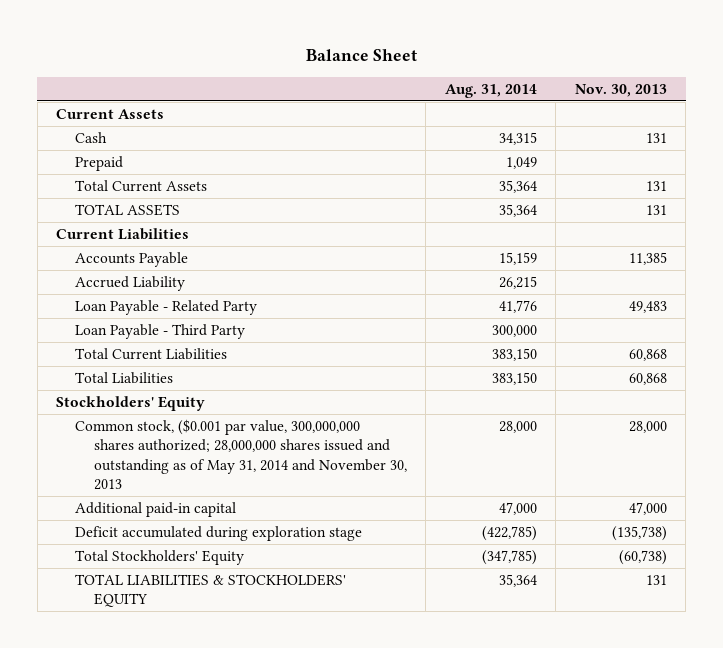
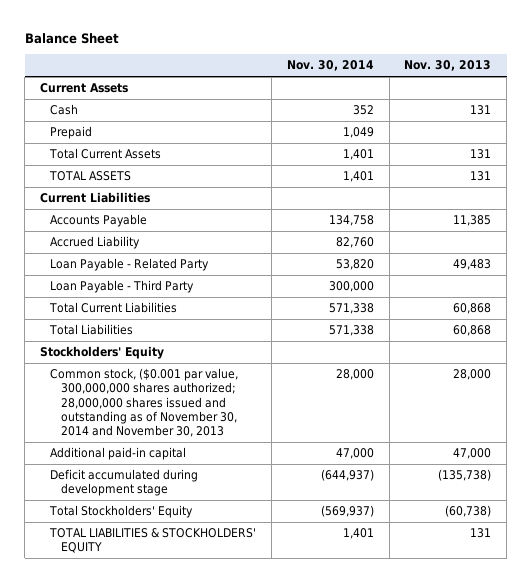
[444,83,537,98] Aug. 31, 2014 -> none
none -> [286,60,374,72] Nov. 30, 2014
[75,418,407,491] Common stock, ($0.001 par value, 300,000,000 shares authorized; 28,000,000 shares issued and outstanding as of May 31, 2014 and November 30, 2013 -> [50,368,239,437] Common stock, ($0.001 par value, 300,000,000 shares authorized; 28,000,000 shares issued and outstanding as of November 30, 2014 and November 30, 2013
[75,525,363,541] Deficit accumulated during exploration stage -> [50,469,199,497] Deficit accumulated during development stage

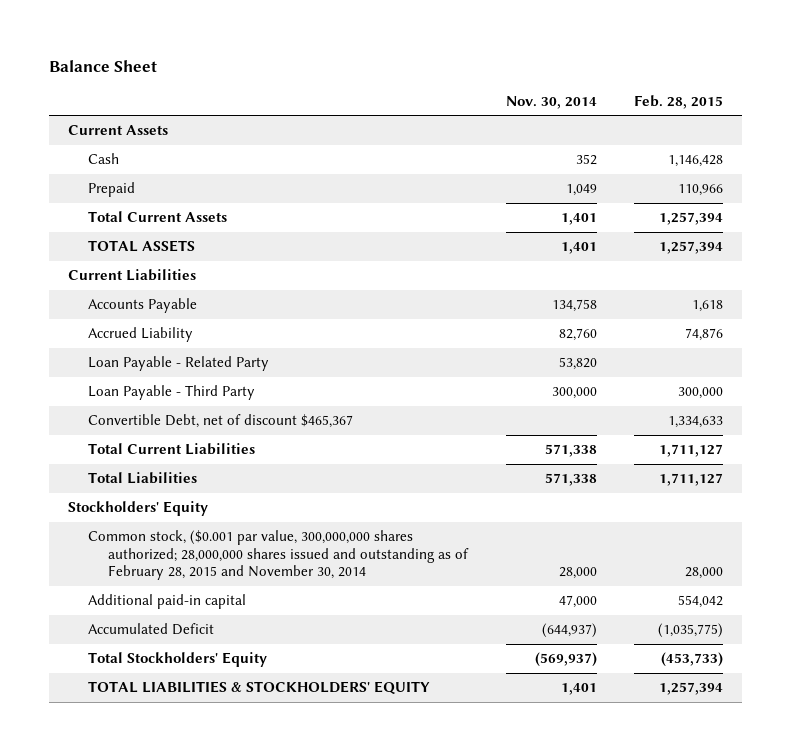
[404,60,492,72] Nov. 30, 2013 -> none
none -> [634,94,724,109] Feb. 28, 2015
none -> [87,414,353,429] Convertible Debt, net of discount $465,367
[50,368,239,437] Common stock, ($0.001 par value, 300,000,000 shares authorized; 28,000,000 shares issued and outstanding as of November 30, 2014 and November 30, 2013 -> [87,530,469,581] Common stock, ($0.001 par value, 300,000,000 shares authorized; 28,000,000 shares issued and outstanding as of February 28, 2015 and November 30, 2014
[50,469,199,497] Deficit accumulated during development stage -> [87,623,214,636] Accumulated Deficit

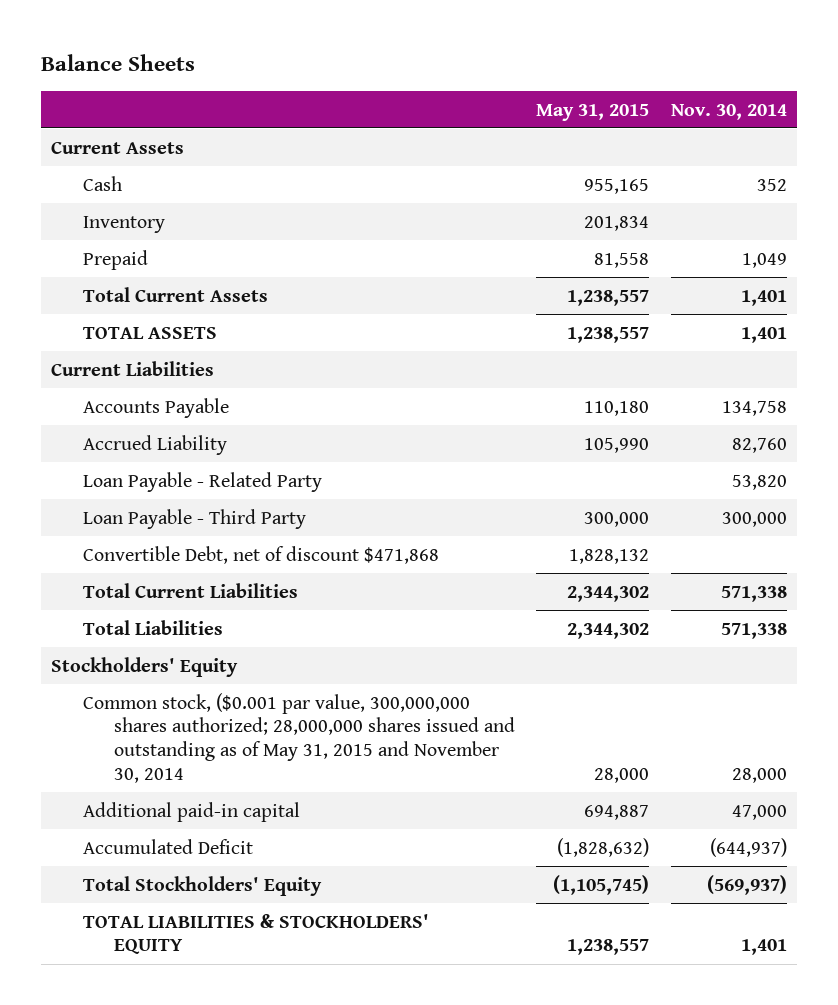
[49,59,158,72] Balance Sheet -> [40,54,195,72] Balance Sheets
[634,94,724,109] Feb. 28, 2015 -> none
none -> [536,103,650,121] May 31, 2015
none -> [82,215,165,233] Inventory
[87,414,353,429] Convertible Debt, net of discount $465,367 -> [82,545,439,564] Convertible Debt, net of discount $471,868
[87,530,469,581] Common stock, ($0.001 par value, 300,000,000 shares authorized; 28,000,000 shares issued and outstanding as of February 28, 2015 and November 30, 2014 -> [82,692,515,784] Common stock, ($0.001 par value, 300,000,000 shares authorized; 28,000,000 shares issued and outstanding as of May 31, 2015 and November 30, 2014

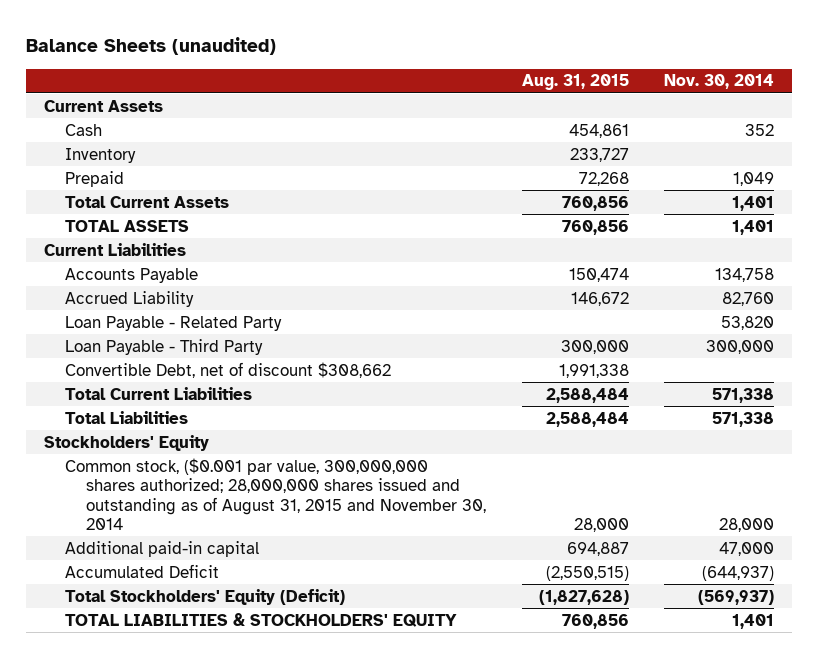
[40,54,195,72] Balance Sheets -> [26,37,277,56] Balance Sheets (unaudited)
[536,103,650,121] May 31, 2015 -> none
none -> [521,74,629,91] Aug. 31, 2015
[82,545,439,564] Convertible Debt, net of discount $471,868 -> [65,361,392,378] Convertible Debt, net of discount $308,662
[82,692,515,784] Common stock, ($0.001 par value, 300,000,000 shares authorized; 28,000,000 shares issued and outstanding as of May 31, 2015 and November 30, 2014 -> [65,457,487,531] Common stock, ($0.001 par value, 300,000,000 shares authorized; 28,000,000 shares issued and outstanding as of August 31, 2015 and November 30, 2014
[82,875,322,896] Total Stockholders' Equity -> [65,588,346,605] Total Stockholders' Equity (Deficit)

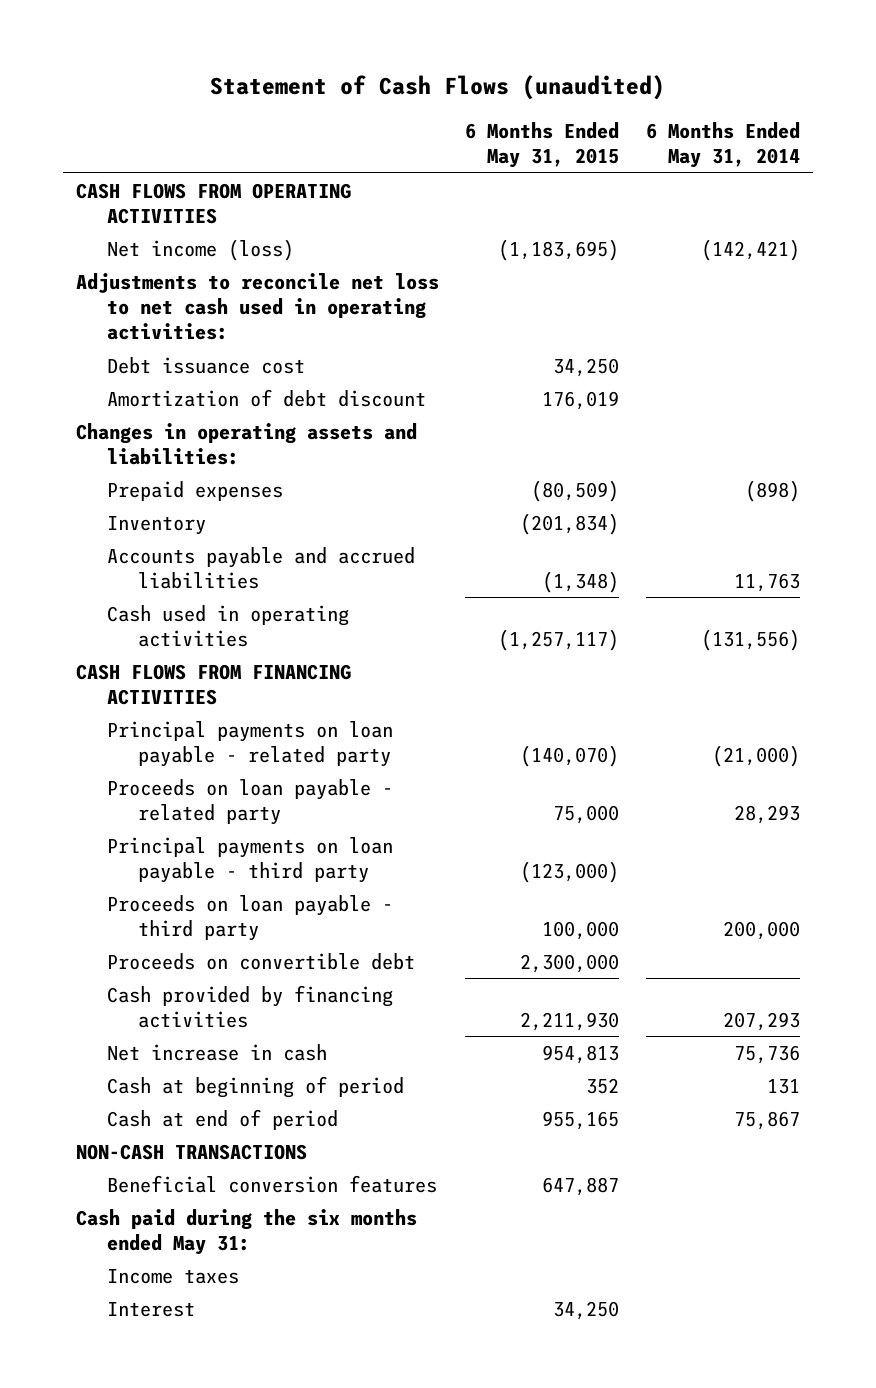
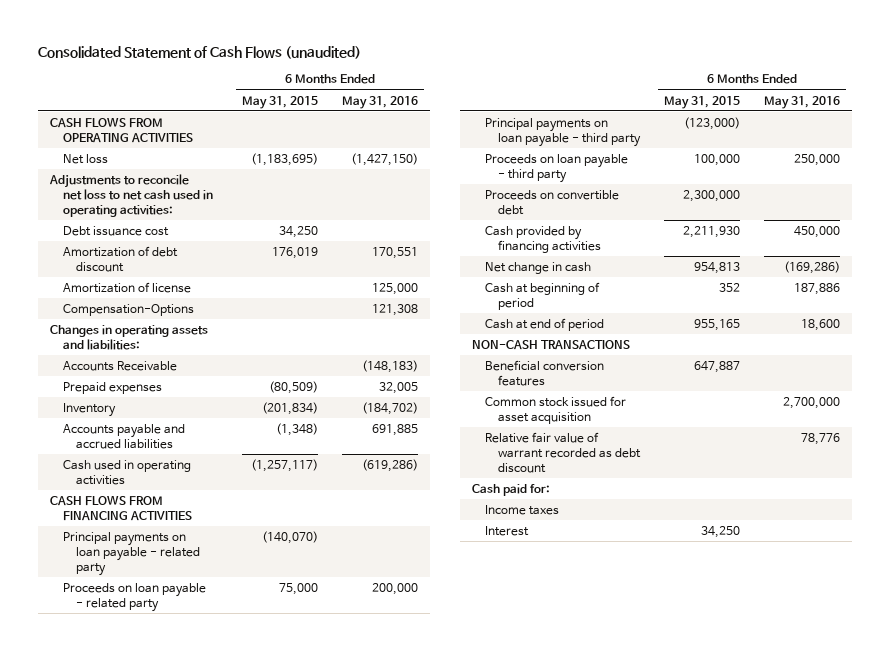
[209,75,665,101] Statement of Cash Flows (unaudited) -> [37,45,361,59] Consolidated Statement of Cash Flows (unaudited)
[645,122,800,169] 6 Months Ended May 31, 2014 -> none
none -> [342,95,419,109] May 31, 2016
[107,238,295,261] Net income (loss) -> [63,153,109,164] Net loss
none -> [63,281,192,293] Amortization of license
none -> [63,303,195,316] Compensation-Options
none -> [63,360,178,371] Accounts Receivable
[107,1043,328,1061] Net increase in cash -> [485,261,592,274] Net change in cash
none -> [485,395,627,424] Common stock issued for asset acquisition
none -> [485,431,642,474] Relative fair value of warrant recorded as debt discount
[76,1208,418,1255] Cash paid during the six months ended May 31: -> [471,483,550,496] Cash paid for:

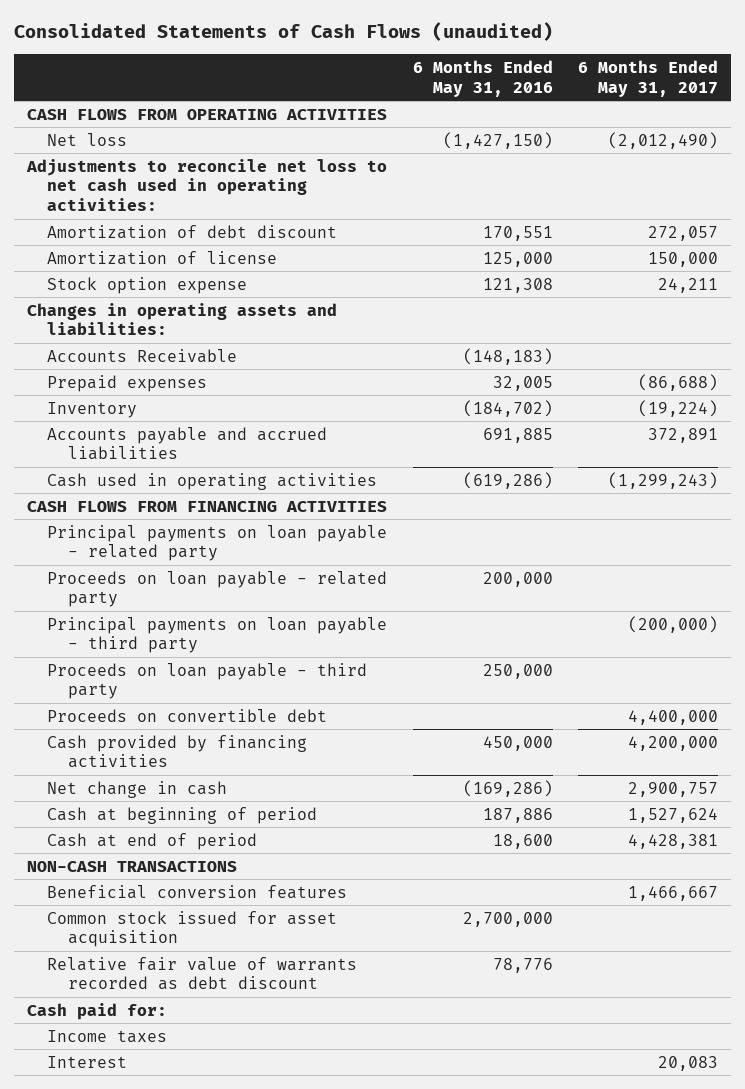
[37,45,361,59] Consolidated Statement of Cash Flows (unaudited) -> [13,22,553,42] Consolidated Statements of Cash Flows (unaudited)
[242,95,319,109] May 31, 2015 -> none
none -> [578,60,719,97] 6 Months Ended May 31, 2017
[63,225,170,236] Debt issuance cost -> none
[63,303,195,316] Compensation-Options -> [47,276,248,294] Stock option expense
[485,431,642,474] Relative fair value of warrant recorded as debt discount -> [47,956,358,991] Relative fair value of warrants recorded as debt discount

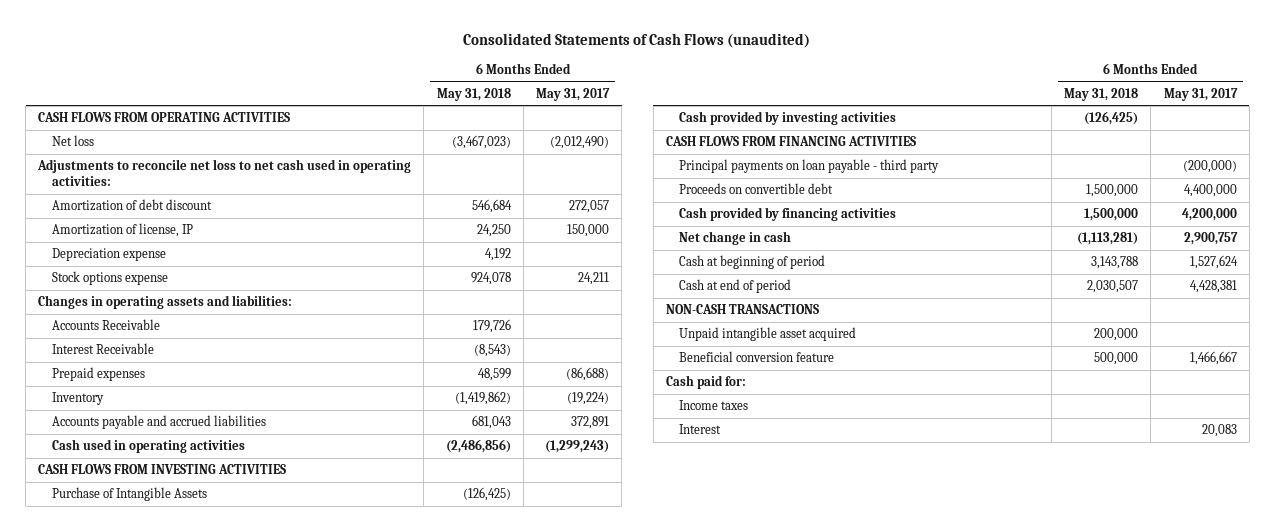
[412,60,553,97] 6 Months Ended May 31, 2016 -> none
none -> [436,87,511,101] May 31, 2018
[47,250,278,265] Amortization of license -> [51,223,193,238] Amortization of license, IP
none -> [51,248,166,262] Depreciation expense
[47,276,248,294] Stock option expense -> [51,271,168,286] Stock options expense
none -> [51,343,154,355] Interest Receivable
none -> [38,464,287,475] CASH FLOWS FROM INVESTING ACTIVITIES
none -> [51,487,207,502] Purchase of Intangible Assets
none -> [679,111,897,126] Cash provided by investing activities
[47,524,388,562] Principal payments on loan payable - related party -> none
[47,570,388,608] Proceeds on loan payable - related party -> none
[47,662,368,700] Proceeds on loan payable - third party -> none
[47,910,338,948] Common stock issued for asset acquisition -> none
[47,956,358,991] Relative fair value of warrants recorded as debt discount -> none
none -> [679,327,857,342] Unpaid intangible asset acquired
[47,884,348,899] Beneficial conversion features -> [679,351,835,363] Beneficial conversion feature

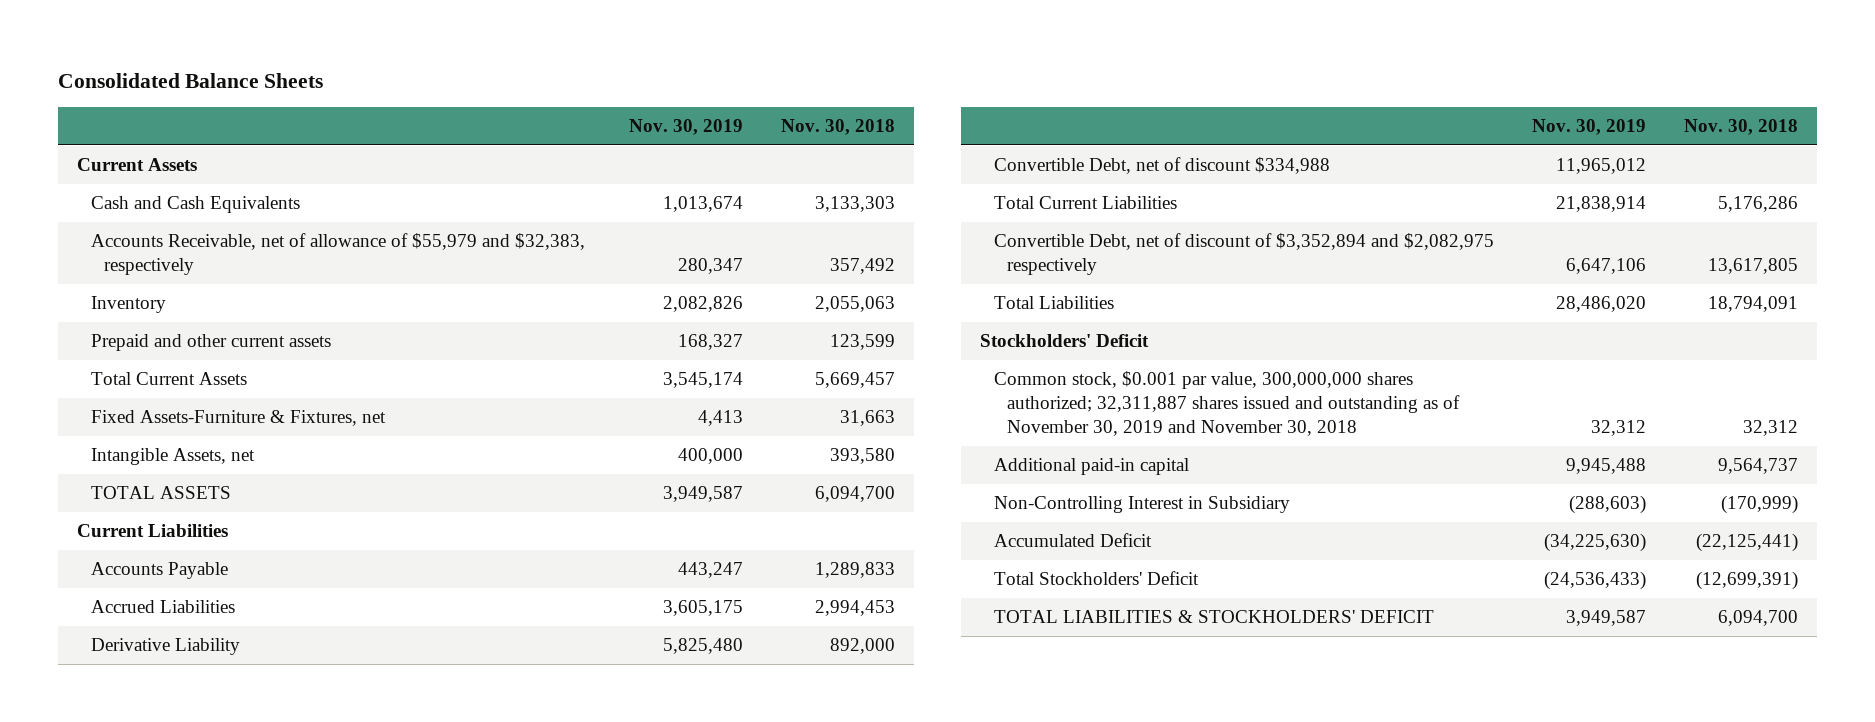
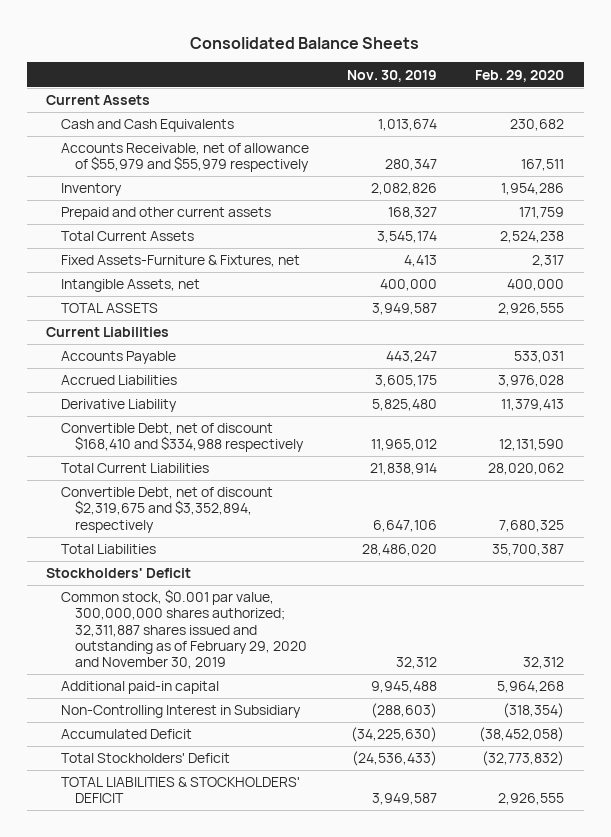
[780,118,895,135] Nov. 30, 2018 -> none
none -> [475,69,565,82] Feb. 29, 2020
[90,233,585,276] Accounts Receivable, net of allowance of $55,979 and $32,383, respectively -> [60,143,310,173] Accounts Receivable, net of allowance of $55,979 and $55,979 respectively
[993,157,1330,175] Convertible Debt, net of discount $334,988 -> [60,423,305,453] Convertible Debt, net of discount $168,410 and $334,988 respectively
[993,233,1494,276] Convertible Debt, net of discount of $3,352,894 and $2,082,975 respectively -> [60,487,273,533] Convertible Debt, net of discount $2,319,675 and $3,352,894, respectively
[993,371,1460,436] Common stock, $0.001 par value, 300,000,000 shares authorized; 32,311,887 shares issued and outstanding as of November 30, 2019 and November 30, 2018 -> [60,589,308,670] Common stock, $0.001 par value, 300,000,000 shares authorized; 32,311,887 shares issued and outstanding as of February 29, 2020 and November 30, 2019

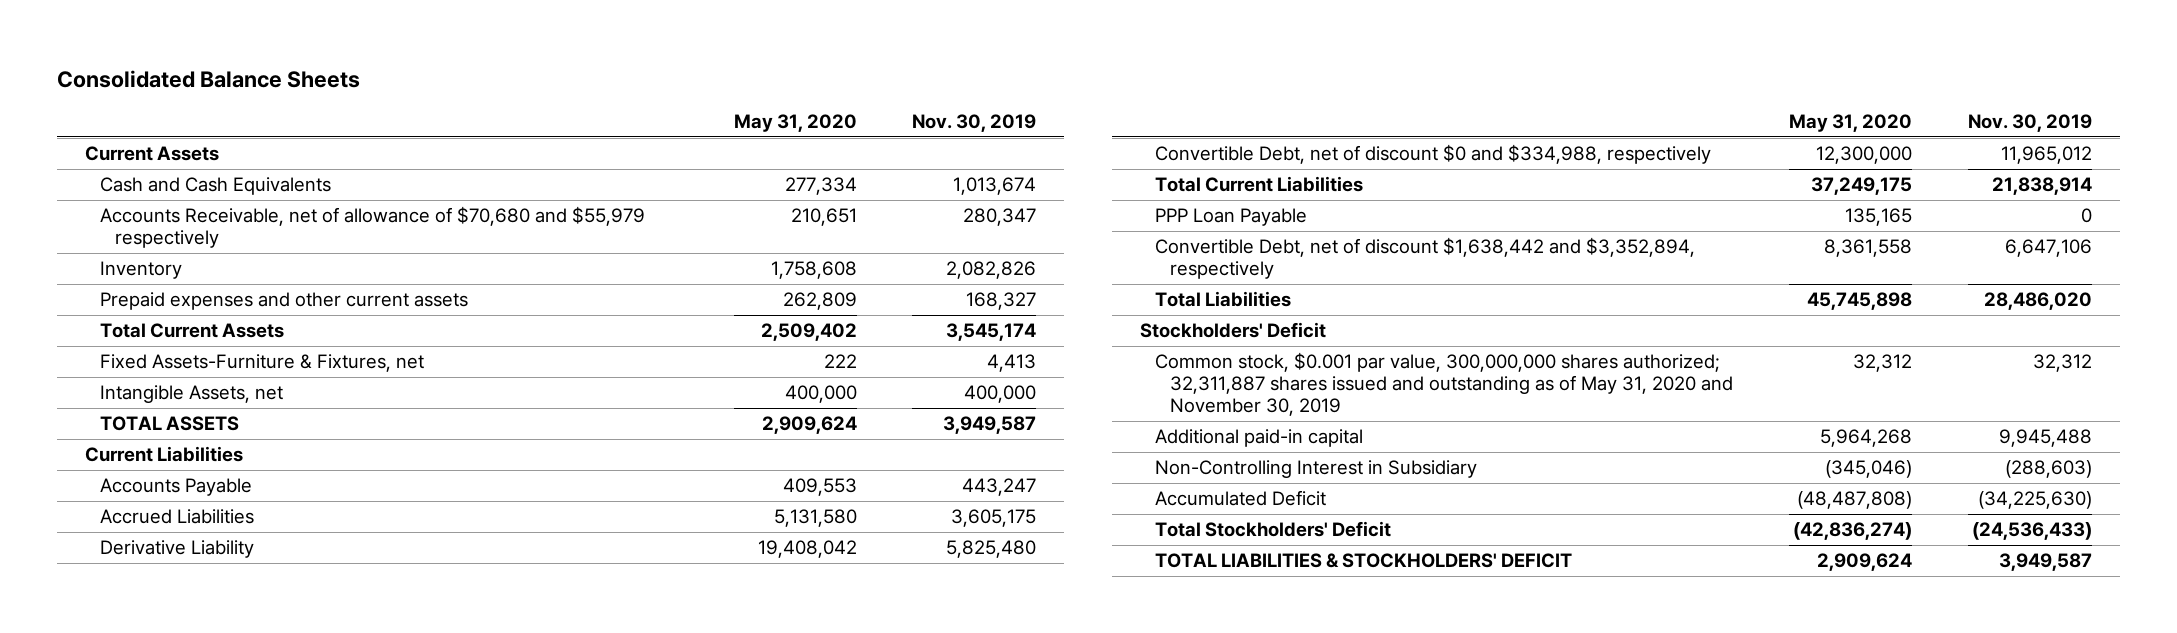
[475,69,565,82] Feb. 29, 2020 -> none
none -> [733,114,857,133] May 31, 2020
[60,143,310,173] Accounts Receivable, net of allowance of $55,979 and $55,979 respectively -> [99,206,645,249] Accounts Receivable, net of allowance of $70,680 and $55,979 respectively
[60,207,271,221] Prepaid and other current assets -> [99,292,468,311] Prepaid expenses and other current assets
[60,423,305,453] Convertible Debt, net of discount $168,410 and $334,988 respectively -> [1155,144,1712,165] Convertible Debt, net of discount $0 and $334,988, respectively
none -> [1155,208,1308,227] PPP Loan Payable
[60,487,273,533] Convertible Debt, net of discount $2,319,675 and $3,352,894, respectively -> [1155,237,1696,280] Convertible Debt, net of discount $1,638,442 and $3,352,894, respectively
[60,589,308,670] Common stock, $0.001 par value, 300,000,000 shares authorized; 32,311,887 shares issued and outstanding as of February 29, 2020 and November 30, 2019 -> [1155,352,1734,417] Common stock, $0.001 par value, 300,000,000 shares authorized; 32,311,887 shares issued and outstanding as of May 31, 2020 and November 30, 2019

